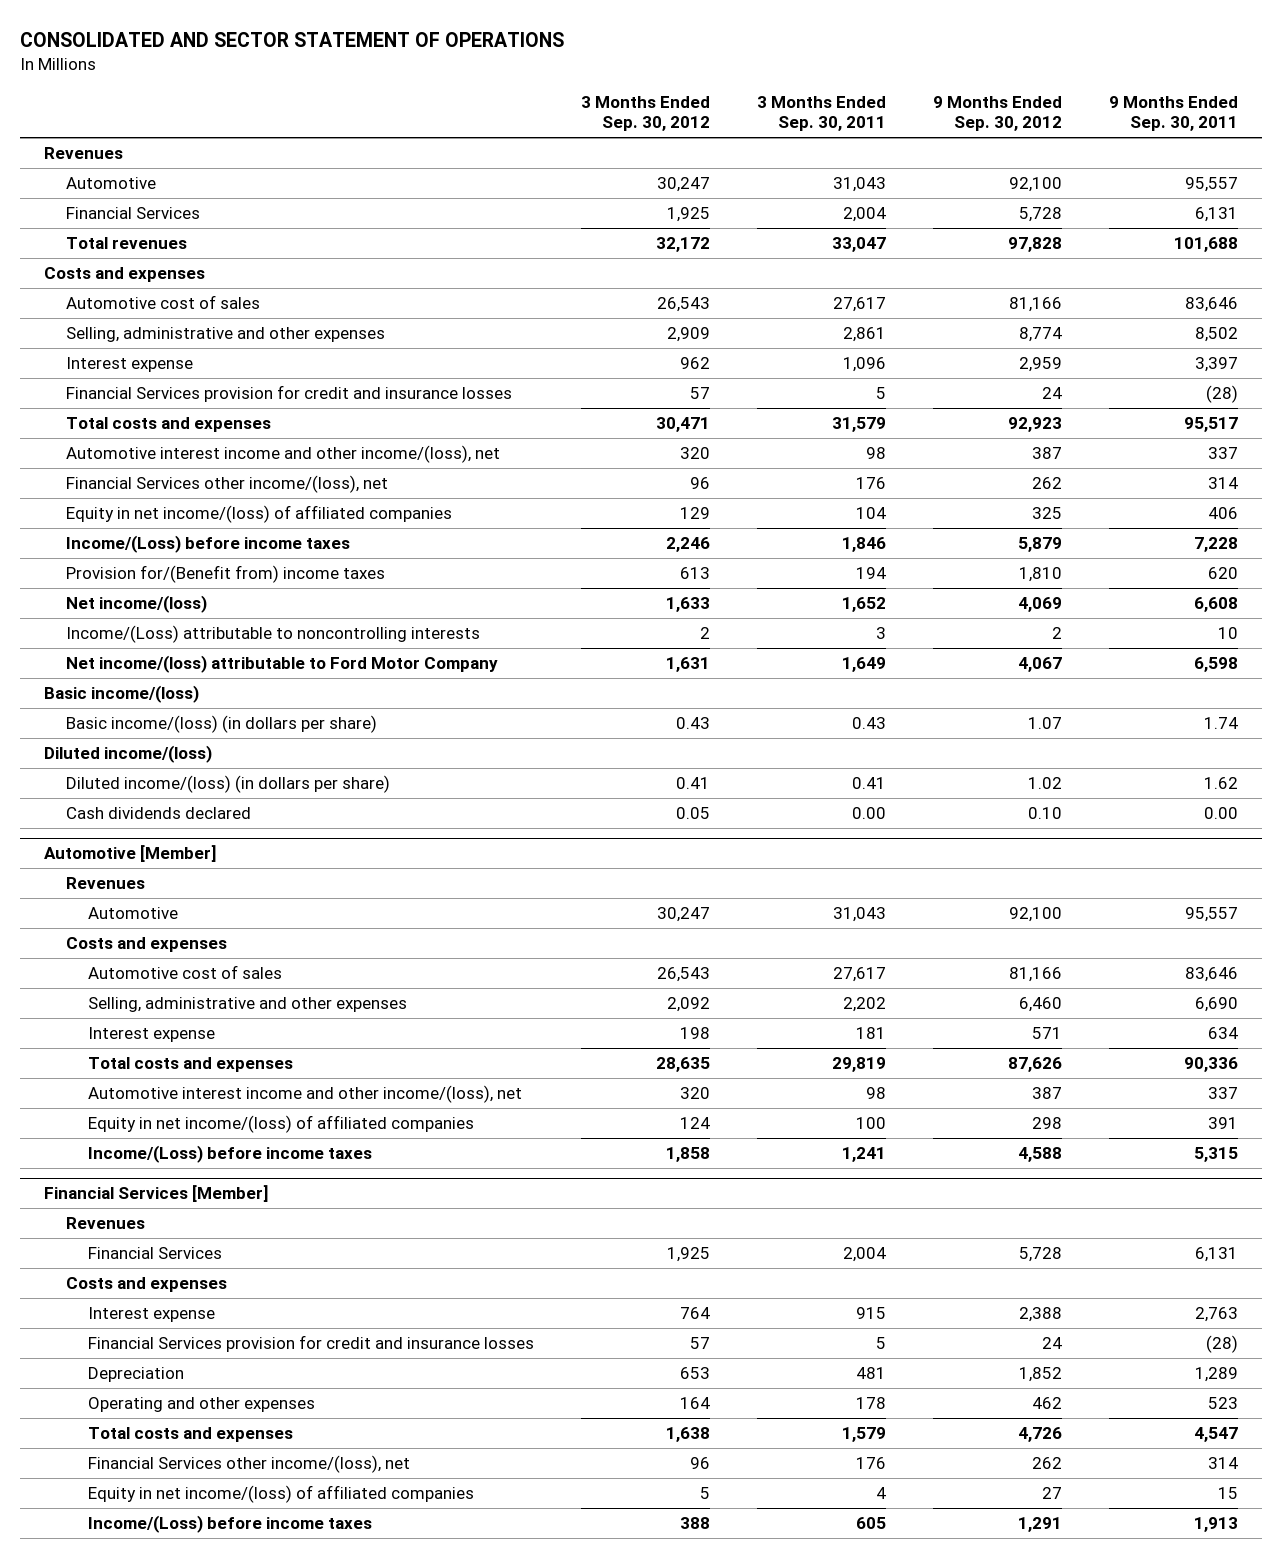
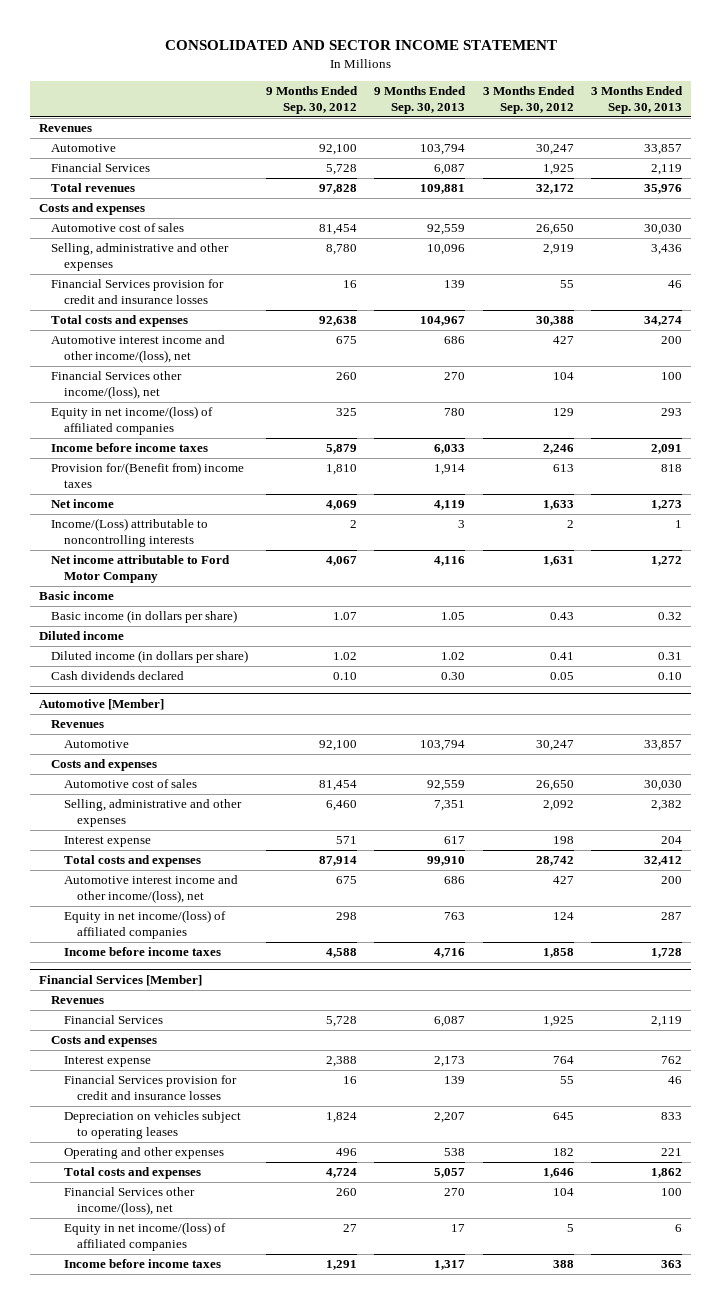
[20,31,565,47] CONSOLIDATED AND SECTOR STATEMENT OF OPERATIONS -> [164,40,557,51] CONSOLIDATED AND SECTOR INCOME STATEMENT
[756,96,886,132] 3 Months Ended Sep. 30, 2011 -> none
[1109,96,1239,132] 9 Months Ended Sep. 30, 2011 -> none
none -> [374,86,467,114] 9 Months Ended Sep. 30, 2013
none -> [591,86,684,114] 3 Months Ended Sep. 30, 2013
[65,357,193,373] Interest expense -> none
[656,297,710,313] 26,543 -> [535,224,574,236] 26,650
[1009,297,1063,313] 81,166 -> [318,224,357,236] 81,454
[666,327,710,343] 2,909 -> [542,244,574,256] 2,919
[1019,327,1063,343] 8,774 -> [325,244,357,256] 8,780
[689,387,710,400] 57 -> [559,280,574,289] 55
[1042,387,1063,400] 24 -> [342,280,357,289] 16
[655,417,710,433] 30,471 -> [535,316,574,327] 30,388
[1008,417,1063,433] 92,923 -> [318,316,357,327] 92,638
[679,447,710,460] 320 -> [552,336,574,345] 427
[1032,447,1063,460] 387 -> [335,336,357,345] 675
[689,477,710,490] 96 -> [552,372,574,381] 104
[1032,477,1063,490] 262 -> [335,372,357,381] 260
[65,535,350,554] Income/(Loss) before income taxes -> [51,443,209,453] Income before income taxes
[65,595,207,614] Net income/(loss) -> [51,499,115,509] Net income
[65,655,498,674] Net income/(loss) attributable to Ford Motor Company -> [51,555,231,583] Net income attributable to Ford Motor Company
[43,685,199,704] Basic income/(loss) -> [38,591,114,601] Basic income
[65,715,377,734] Basic income/(loss) (in dollars per share) -> [51,610,238,624] Basic income (in dollars per share)
[43,745,212,764] Diluted income/(loss) -> [38,631,124,641] Diluted income
[65,775,390,794] Diluted income/(loss) (in dollars per share) -> [51,650,249,664] Diluted income (in dollars per share)
[656,967,710,983] 26,543 -> [535,780,574,792] 26,650
[1009,967,1063,983] 81,166 -> [318,780,357,792] 81,454
[655,1057,710,1073] 28,635 -> [535,856,574,867] 28,742
[1008,1057,1063,1073] 87,626 -> [318,856,357,867] 87,914
[679,1087,710,1100] 320 -> [552,876,574,885] 427
[1032,1087,1063,1100] 387 -> [335,876,357,885] 675
[87,1145,372,1164] Income/(Loss) before income taxes -> [64,947,222,957] Income before income taxes
[87,1367,184,1383] Depreciation -> none
[689,1337,710,1350] 57 -> [559,1076,574,1085] 55
[1042,1337,1063,1350] 24 -> [342,1076,357,1085] 16
none -> [64,1111,242,1139] Depreciation on vehicles subject to operating leases
[679,1397,710,1410] 164 -> [552,1148,574,1157] 182
[1032,1397,1063,1410] 462 -> [335,1148,357,1157] 496
[665,1427,710,1443] 1,638 -> [542,1168,574,1179] 1,646
[1018,1427,1063,1443] 4,726 -> [325,1168,357,1179] 4,724
[689,1457,710,1470] 96 -> [552,1188,574,1197] 104
[1032,1457,1063,1470] 262 -> [335,1188,357,1197] 260
[87,1515,372,1534] Income/(Loss) before income taxes -> [64,1259,222,1269] Income before income taxes

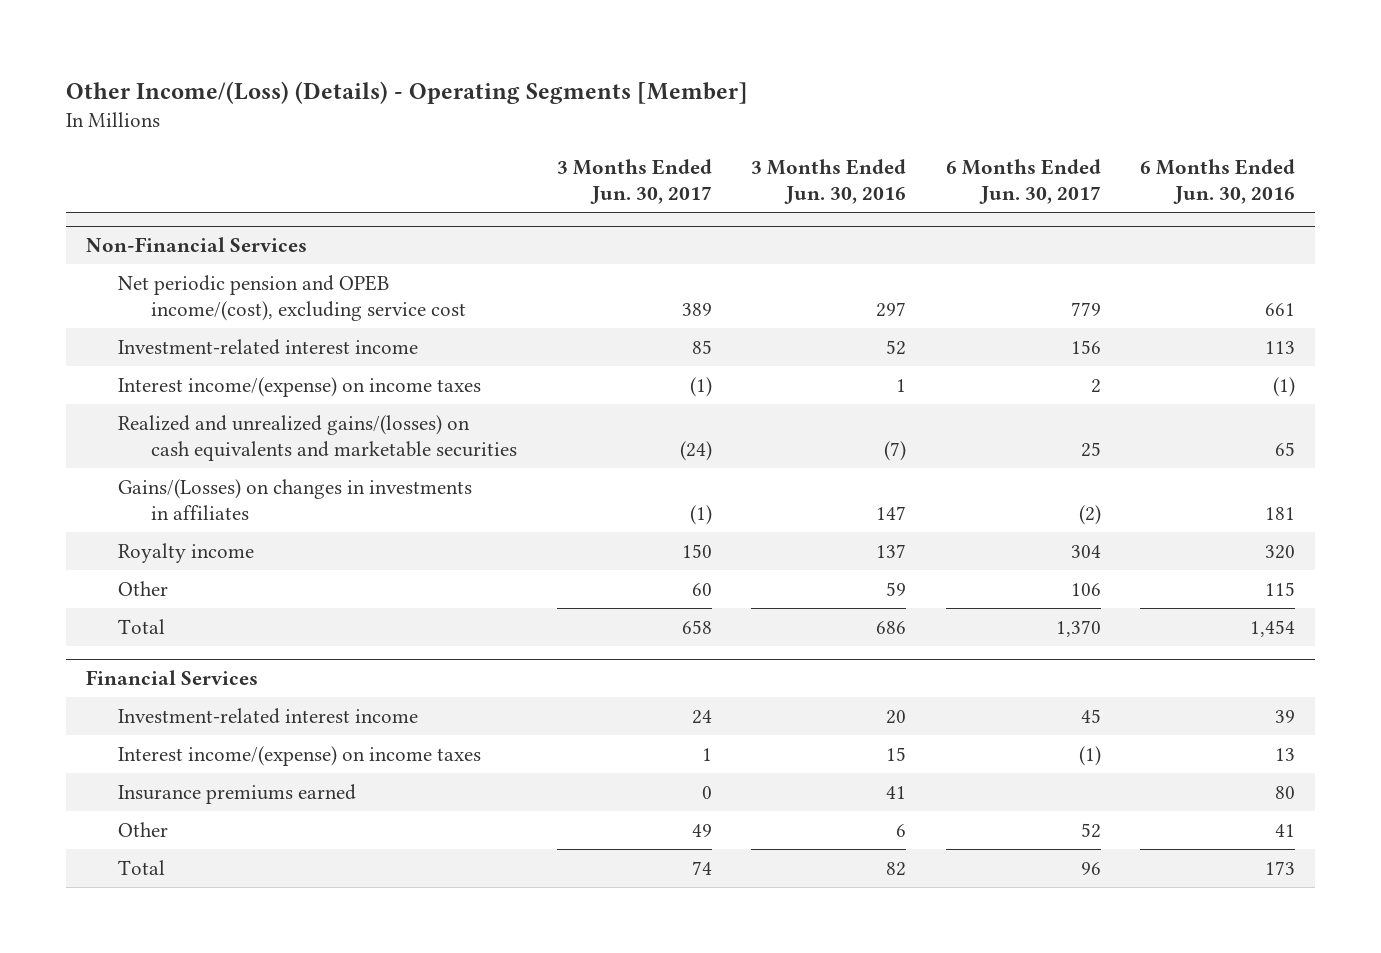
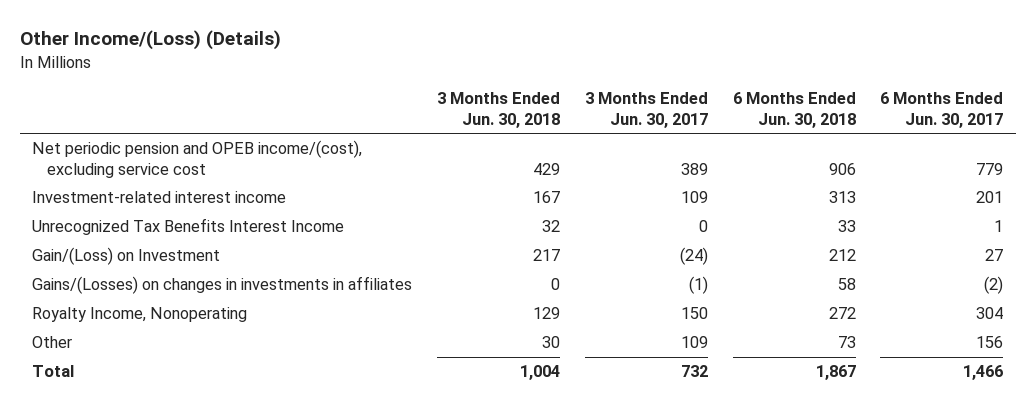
[65,80,748,104] Other Income/(Loss) (Details) - Operating Segments [Member] -> [20,30,282,51] Other Income/(Loss) (Details)
[751,158,907,205] 3 Months Ended Jun. 30, 2016 -> none
[1140,158,1296,205] 6 Months Ended Jun. 30, 2016 -> none
none -> [437,91,561,128] 3 Months Ended Jun. 30, 2018
none -> [732,91,856,128] 6 Months Ended Jun. 30, 2018
[85,236,307,252] Non-Financial Services -> none
[118,414,518,462] Realized and unrealized gains/(losses) on cash equivalents and marketable securities -> none
[691,339,712,354] 85 -> [680,191,708,204] 109
[1070,339,1101,354] 156 -> [976,191,1004,204] 201
[118,376,482,397] Interest income/(expense) on income taxes -> [32,218,345,236] Unrecognized Tax Benefits Interest Income
[689,376,712,397] (1) -> [698,220,708,233] 0
[1090,378,1101,393] 2 -> [994,220,1004,233] 1
none -> [32,247,221,266] Gain/(Loss) on Investment
[85,669,258,685] Financial Services -> none
[118,707,419,724] Investment-related interest income -> none
[118,745,482,766] Interest income/(expense) on income taxes -> none
[118,783,357,804] Insurance premiums earned -> none
[118,821,169,837] Other -> none
[118,859,166,875] Total -> none
[118,542,255,563] Royalty income -> [32,307,248,323] Royalty Income, Nonoperating
[691,582,712,596] 60 -> [680,336,708,349] 109
[1070,582,1101,596] 106 -> [976,336,1004,349] 156
[681,619,712,634] 658 -> [680,365,708,378] 732
[1055,619,1101,637] 1,370 -> [963,365,1004,381] 1,466

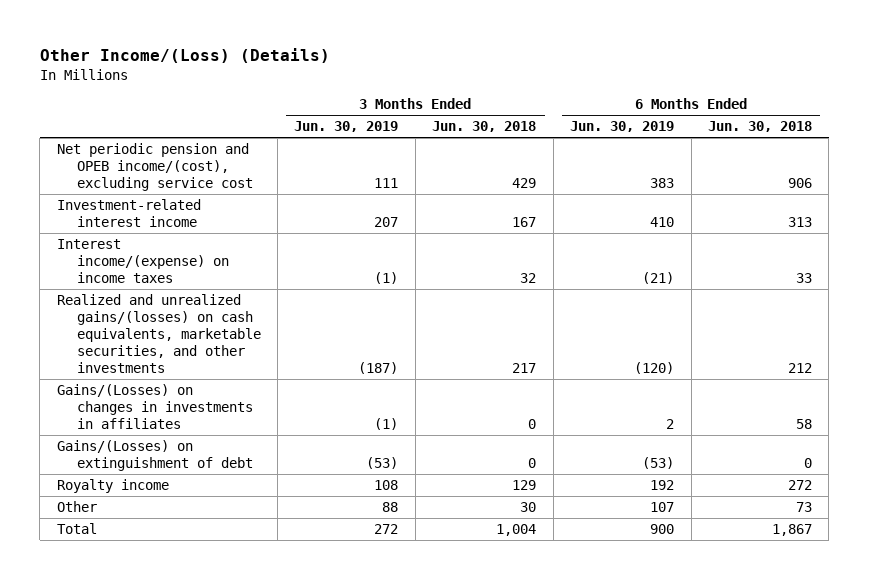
[584,91,708,128] 3 Months Ended Jun. 30, 2017 -> none
[880,91,1004,128] 6 Months Ended Jun. 30, 2017 -> none
none -> [294,121,399,133] Jun. 30, 2019
none -> [570,121,675,133] Jun. 30, 2019
[32,218,345,236] Unrecognized Tax Benefits Interest Income -> [56,239,229,284] Interest income/(expense) on income taxes
[32,247,221,266] Gain/(Loss) on Investment -> [56,294,261,374] Realized and unrealized gains/(losses) on cash equivalents, marketable securities, and other investments
none -> [56,440,253,472] Gains/(Losses) on extinguishment of debt
[32,307,248,323] Royalty Income, Nonoperating -> [56,479,169,494] Royalty income

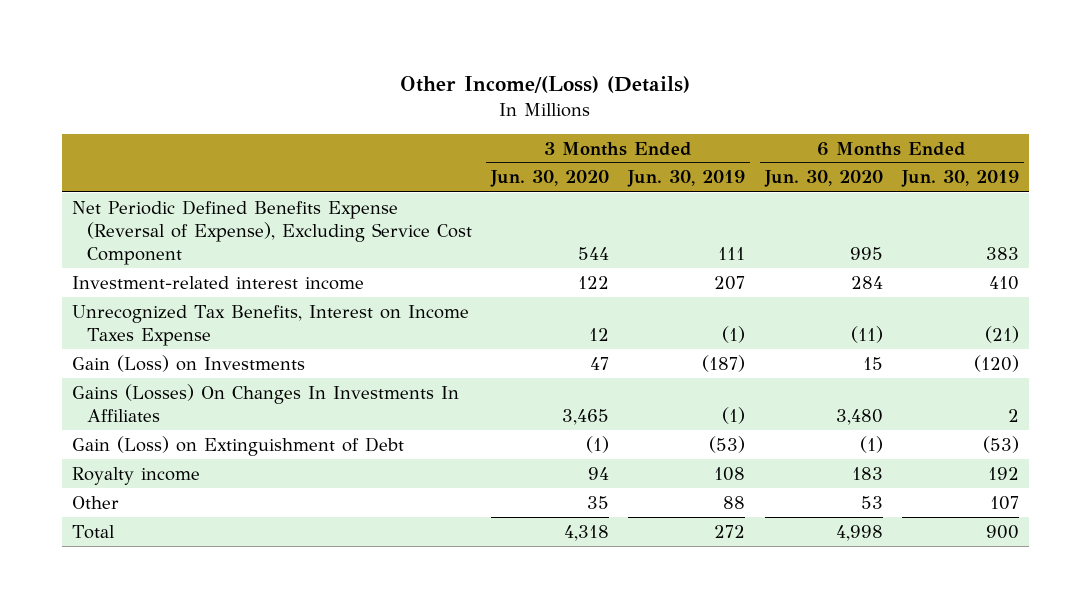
[432,121,537,133] Jun. 30, 2018 -> none
[707,121,812,133] Jun. 30, 2018 -> none
none -> [490,170,610,188] Jun. 30, 2020
none -> [763,170,883,188] Jun. 30, 2020
[56,143,253,192] Net periodic pension and OPEB income/(cost), excluding service cost -> [71,199,473,266] Net Periodic Defined Benefits Expense (Reversal of Expense), Excluding Service Cost Component
[56,239,229,284] Interest income/(expense) on income taxes -> [71,304,469,347] Unrecognized Tax Benefits, Interest on Income Taxes Expense
[56,294,261,374] Realized and unrealized gains/(losses) on cash equivalents, marketable securities, and other investments -> [71,354,305,372] Gain (Loss) on Investments
[56,384,253,430] Gains/(Losses) on changes in investments in affiliates -> [71,383,459,423] Gains (Losses) On Changes In Investments In Affiliates
[56,440,253,472] Gains/(Losses) on extinguishment of debt -> [71,435,404,456] Gain (Loss) on Extinguishment of Debt

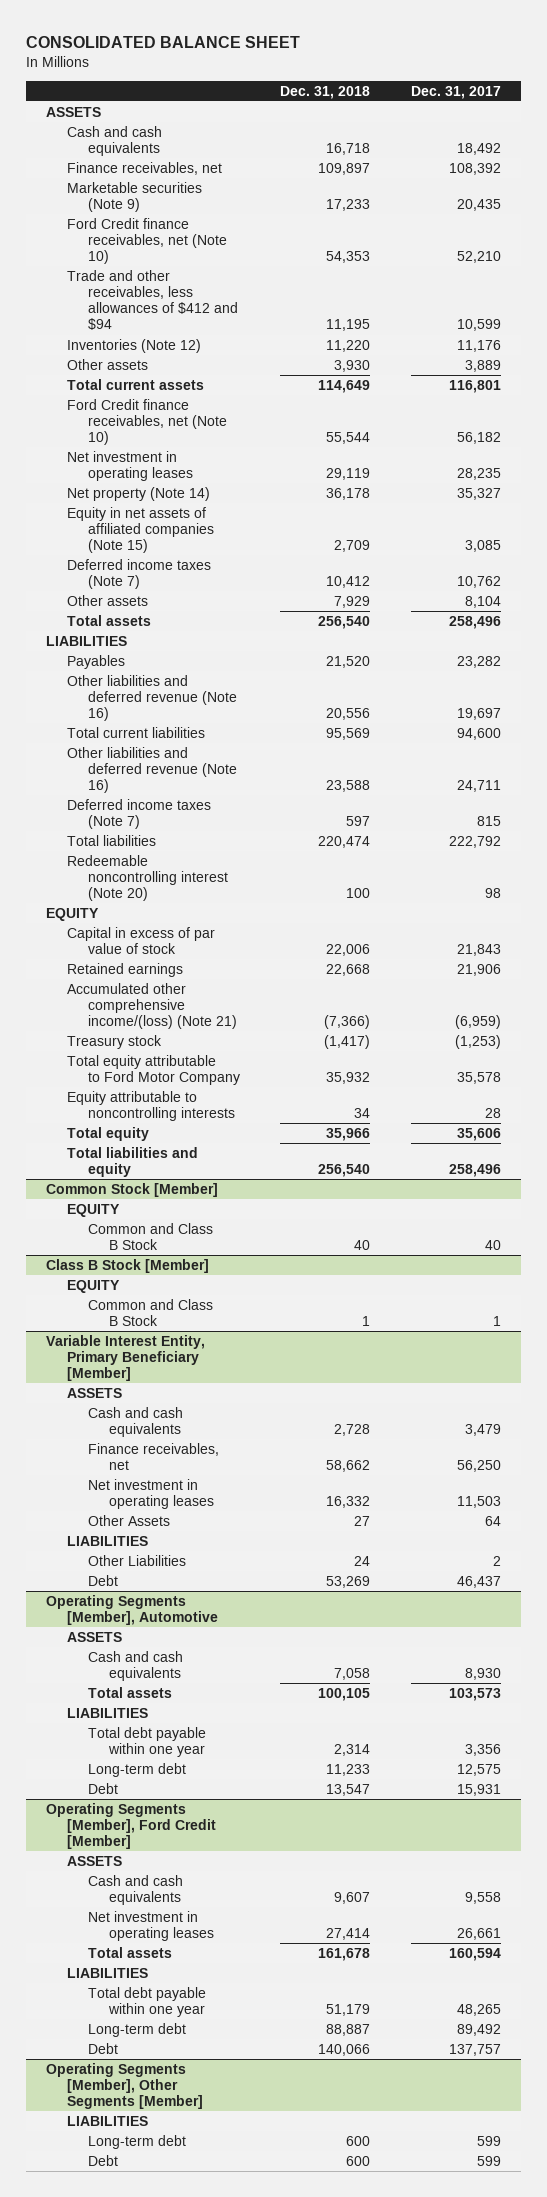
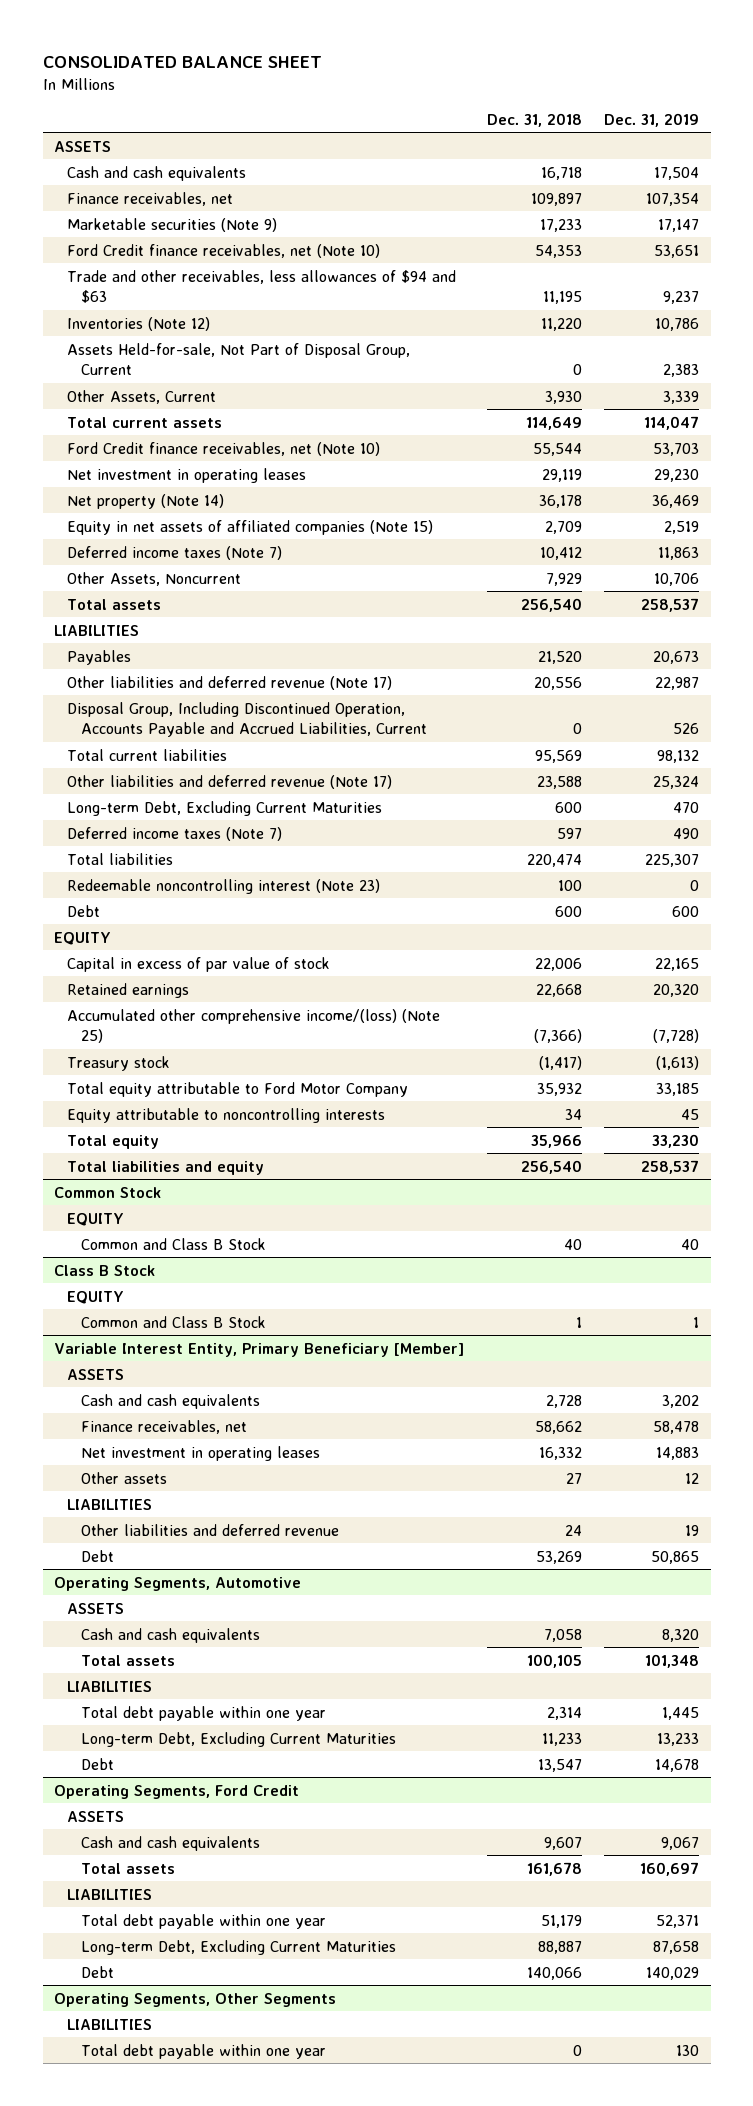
[410,85,501,99] Dec. 31, 2017 -> none
none -> [604,112,700,127] Dec. 31, 2019
[67,269,238,331] Trade and other receivables, less allowances of $412 and $94 -> [67,269,457,304] Trade and other receivables, less allowances of $94 and $63
none -> [67,342,411,376] Assets Held-for-sale, Not Part of Disposal Group, Current
[67,358,149,370] Other assets -> [67,389,217,404] Other Assets, Current
[67,594,149,606] Other assets -> [67,571,242,586] Other Assets, Noncurrent
[67,674,237,722] Other liabilities and deferred revenue (Note 16) -> [67,675,393,690] Other liabilities and deferred revenue (Note 17)
none -> [67,701,427,738] Disposal Group, Including Discontinued Operation, Accounts Payable and Accrued Liabilities, Current
[67,746,237,794] Other liabilities and deferred revenue (Note 16) -> [67,774,393,789] Other liabilities and deferred revenue (Note 17)
none -> [67,800,383,816] Long-term Debt, Excluding Current Maturities
[67,854,228,902] Redeemable noncontrolling interest (Note 20) -> [67,878,381,894] Redeemable noncontrolling interest (Note 23)
none -> [67,904,101,917] Debt
[67,982,237,1030] Accumulated other comprehensive income/(loss) (Note 21) -> [67,1008,441,1044] Accumulated other comprehensive income/(loss) (Note 25)
[46,1182,219,1197] Common Stock [Member] -> [54,1186,162,1198] Common Stock
[46,1258,210,1273] Class B Stock [Member] -> [54,1264,156,1276] Class B Stock
[87,1514,170,1526] Other Assets -> [80,1471,167,1484] Other assets
[87,1554,186,1566] Other Liabilities -> [80,1523,339,1536] Other liabilities and deferred revenue
[46,1594,219,1626] Operating Segments [Member], Automotive -> [54,1576,302,1591] Operating Segments, Automotive
[87,1762,186,1777] Long-term debt -> [80,1731,396,1747] Long-term Debt, Excluding Current Maturities
[46,1802,217,1850] Operating Segments [Member], Ford Credit [Member] -> [54,1784,300,1799] Operating Segments, Ford Credit
[87,1910,214,1942] Net investment in operating leases -> none
[87,2022,186,2037] Long-term debt -> [80,1939,396,1955] Long-term Debt, Excluding Current Maturities
[46,2062,204,2110] Operating Segments [Member], Other Segments [Member] -> [54,1992,337,2007] Operating Segments, Other Segments
[87,2134,186,2149] Long-term debt -> none
[87,2154,118,2166] Debt -> none
none -> [80,2043,326,2059] Total debt payable within one year

